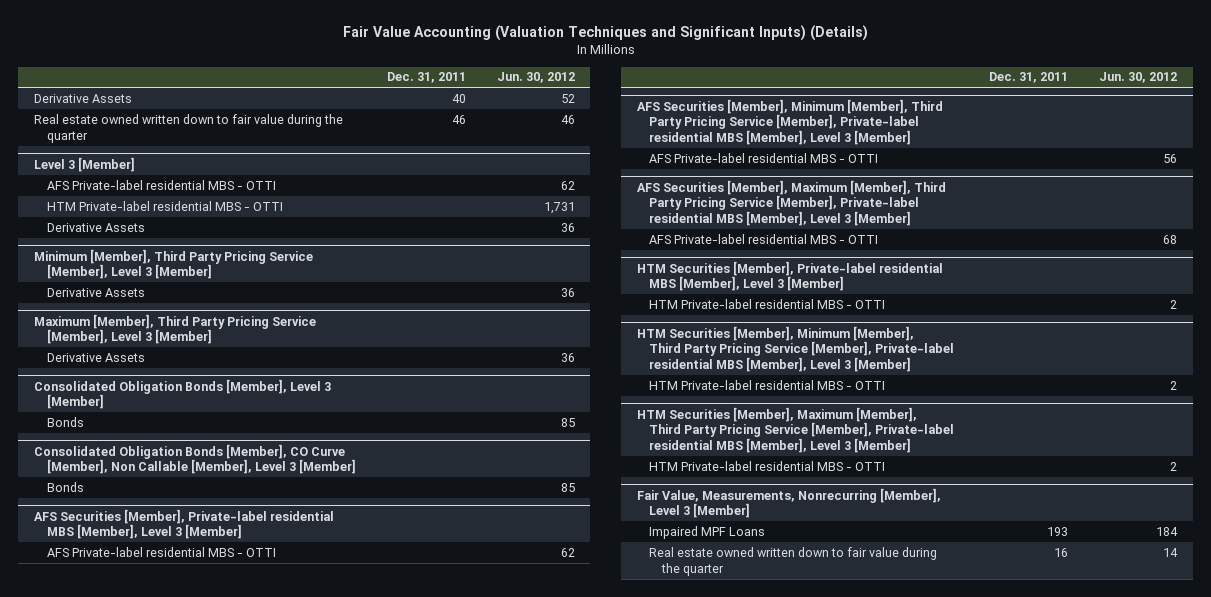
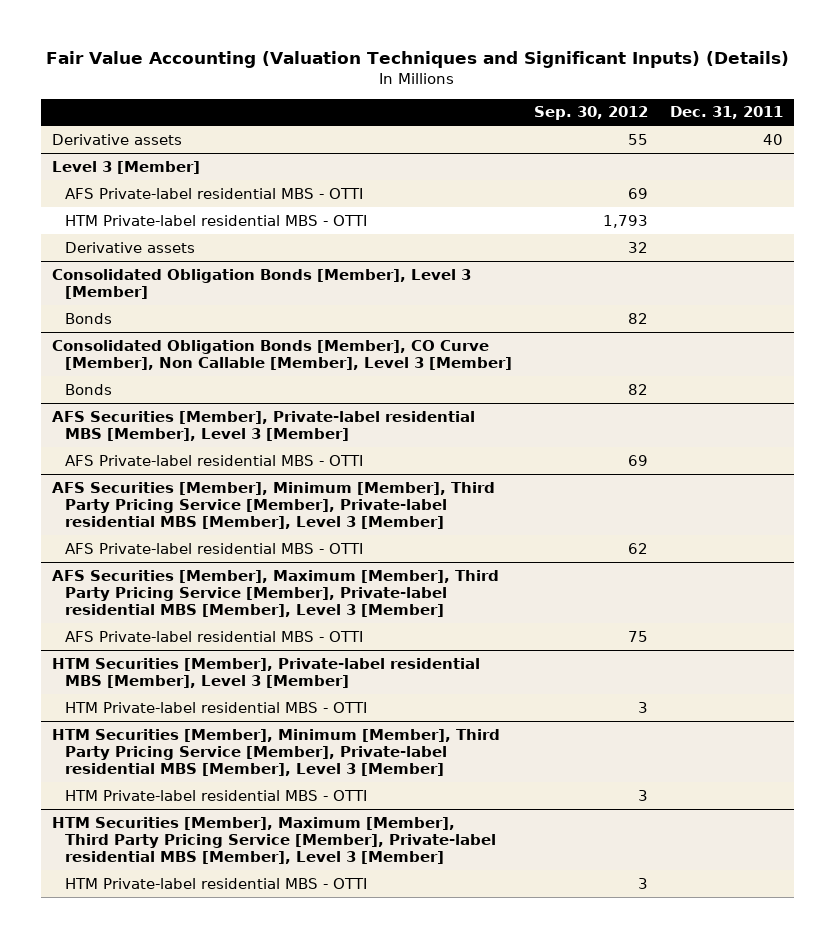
[496,72,575,84] Jun. 30, 2012 -> none
none -> [533,106,648,121] Sep. 30, 2012
[33,113,343,143] Real estate owned written down to fair value during the quarter -> none
[33,93,132,103] Derivative Assets -> [52,133,183,145] Derivative assets
[33,248,313,280] Minimum [Member], Third Party Pricing Service [Member], Level 3 [Member] -> none
[46,287,145,297] Derivative Assets -> none
[33,313,316,345] Maximum [Member], Third Party Pricing Service [Member], Level 3 [Member] -> none
[46,352,145,362] Derivative Assets -> none
[46,222,145,232] Derivative Assets -> [65,241,196,253] Derivative assets
[636,487,941,519] Fair Value, Measurements, Nonrecurring [Member], Level 3 [Member] -> none
[649,525,766,539] Impaired MPF Loans -> none
[649,546,938,576] Real estate owned written down to fair value during the quarter -> none

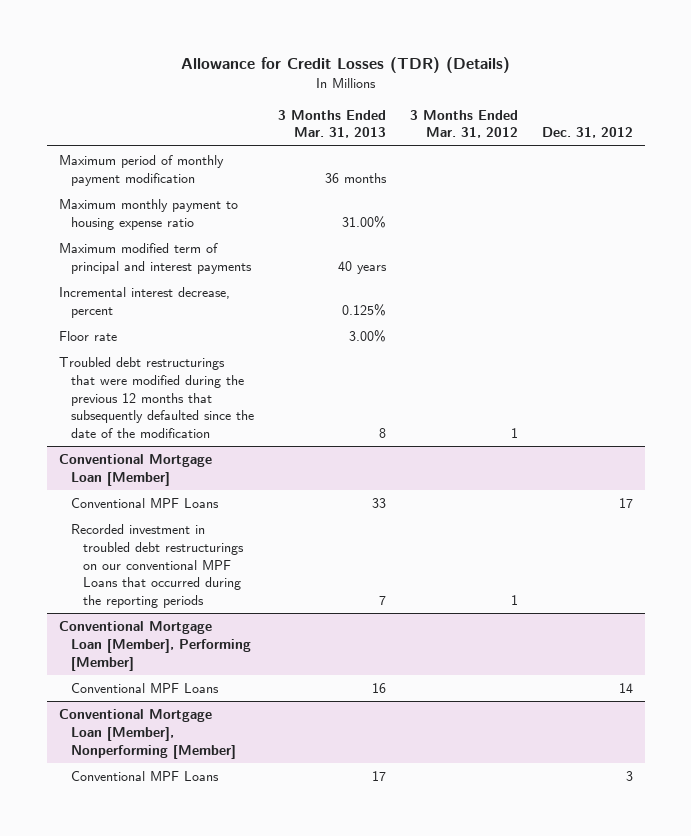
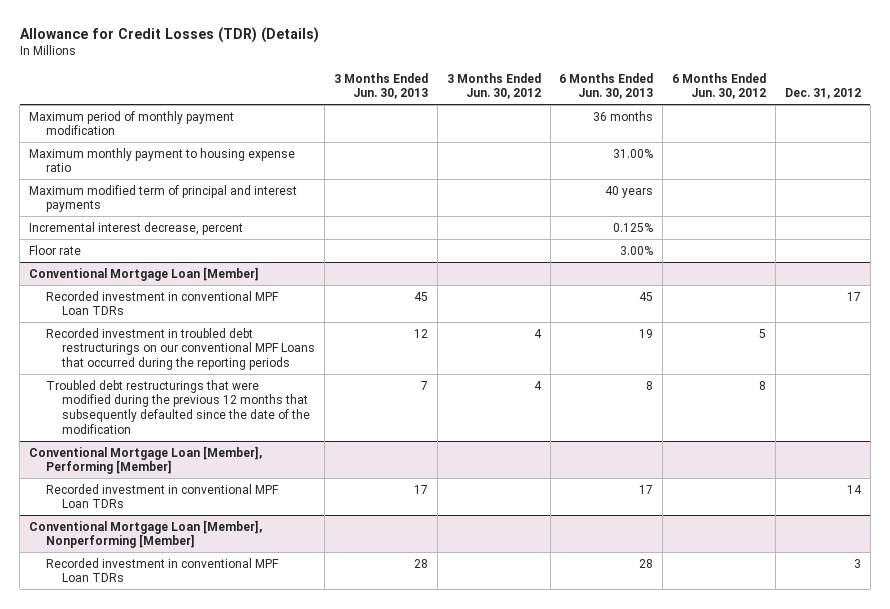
[277,109,386,139] 3 Months Ended Mar. 31, 2013 -> none
[409,109,518,139] 3 Months Ended Mar. 31, 2012 -> none
none -> [333,72,428,100] 3 Months Ended Jun. 30, 2013
none -> [446,72,541,100] 3 Months Ended Jun. 30, 2012
none -> [559,72,654,100] 6 Months Ended Jun. 30, 2013
none -> [672,72,767,100] 6 Months Ended Jun. 30, 2012
[58,357,254,439] Troubled debt restructurings that were modified during the previous 12 months that subsequently defaulted since the date of the modification -> none
[70,498,219,509] Conventional MPF Loans -> [45,290,279,316] Recorded investment in conventional MPF Loan TDRs
none -> [45,379,311,434] Troubled debt restructurings that were modified during the previous 12 months that subsequently defaulted since the date of the modification
[70,683,219,694] Conventional MPF Loans -> [45,483,279,509] Recorded investment in conventional MPF Loan TDRs
[70,771,219,782] Conventional MPF Loans -> [45,557,279,583] Recorded investment in conventional MPF Loan TDRs

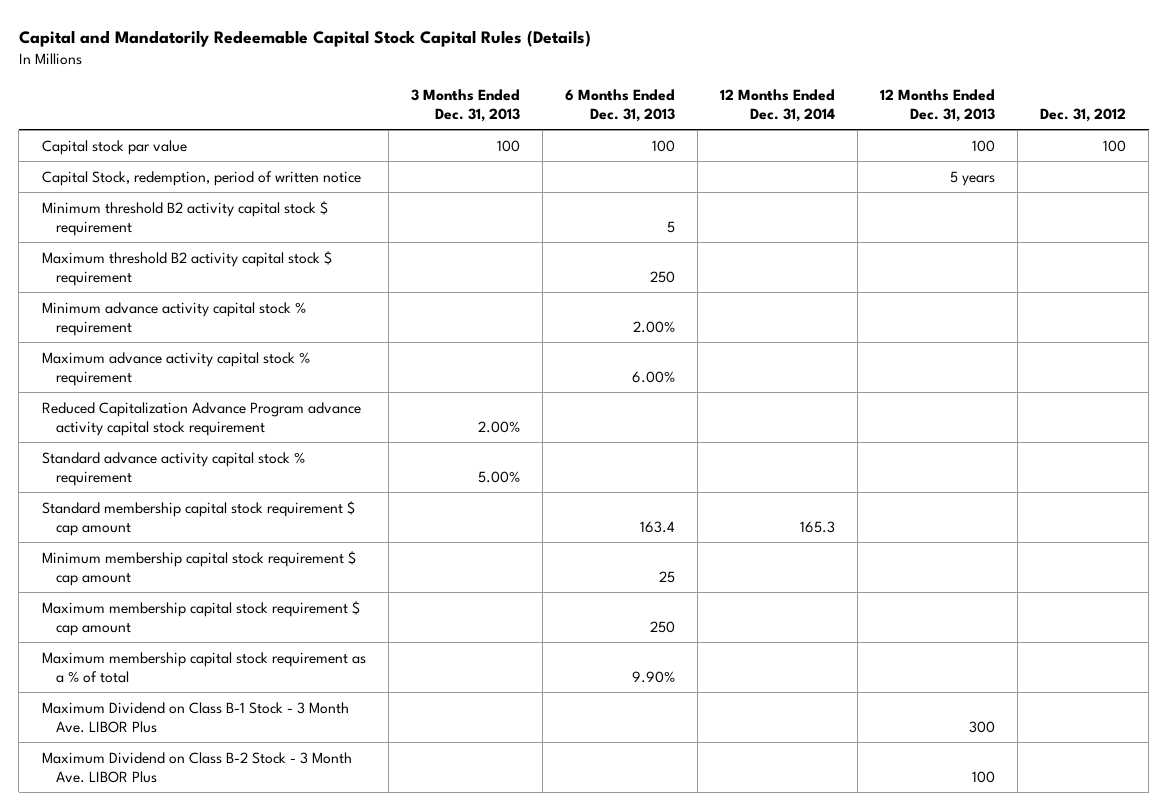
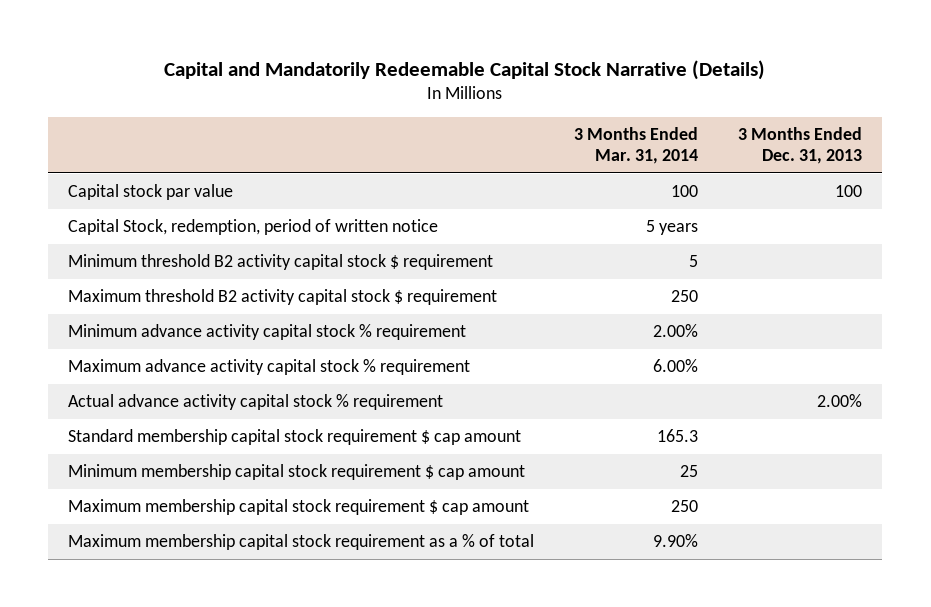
[18,29,591,47] Capital and Mandatorily Redeemable Capital Stock Capital Rules (Details) -> [164,59,766,80] Capital and Mandatorily Redeemable Capital Stock Narrative (Details)
[564,88,675,122] 6 Months Ended Dec. 31, 2013 -> none
[719,88,835,122] 12 Months Ended Dec. 31, 2014 -> none
[880,88,996,122] 12 Months Ended Dec. 31, 2013 -> none
[1040,107,1127,122] Dec. 31, 2012 -> none
none -> [574,127,699,165] 3 Months Ended Mar. 31, 2014
[41,451,305,486] Standard advance activity capital stock % requirement -> none
[41,401,361,436] Reduced Capitalization Advance Program advance activity capital stock requirement -> [68,394,444,411] Actual advance activity capital stock % requirement
[41,701,349,733] Maximum Dividend on Class B-1 Stock - 3 Month Ave. LIBOR Plus -> none
[41,751,352,783] Maximum Dividend on Class B-2 Stock - 3 Month Ave. LIBOR Plus -> none

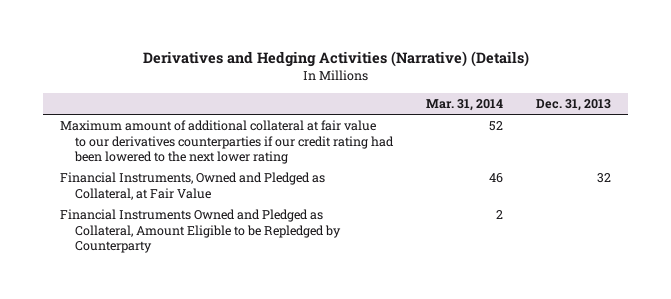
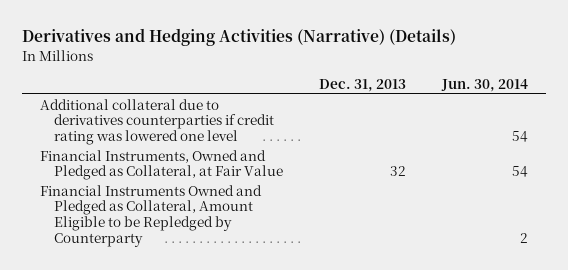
[426,98,504,111] Mar. 31, 2014 -> none
none -> [441,79,529,93] Jun. 30, 2014
[59,120,394,165] Maximum amount of additional collateral at fair value to our derivatives counterparties if our credit rating had been lowered to the next lower rating -> [39,98,274,145] Additional collateral due to derivatives counterparties if credit rating was lowered one level

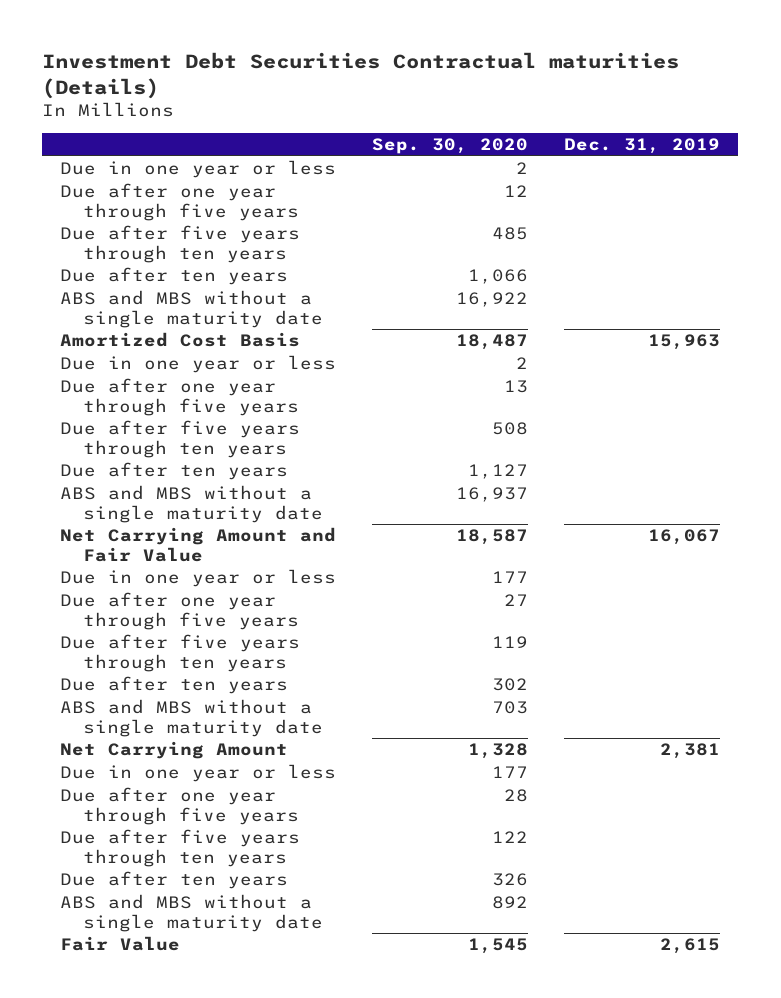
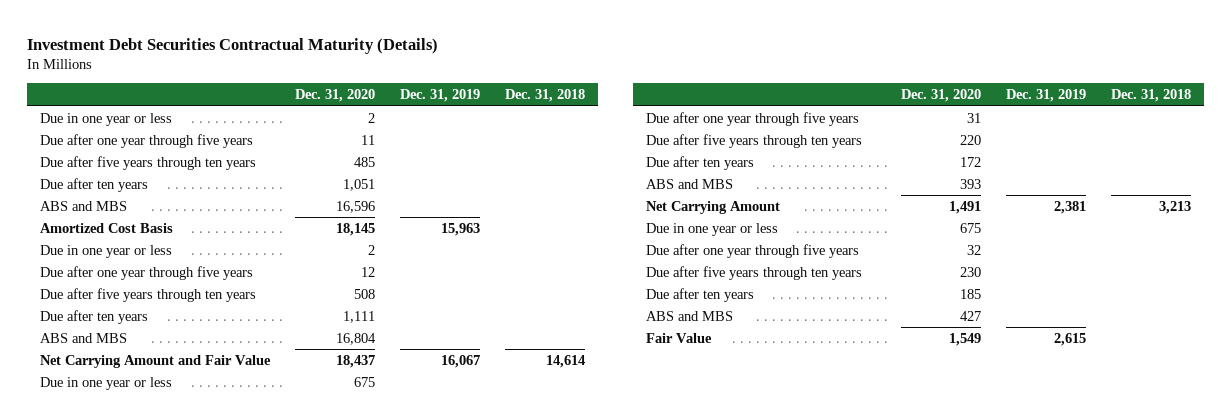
[42,52,680,99] Investment Debt Securities Contractual maturities (Details) -> [27,37,439,54] Investment Debt Securities Contractual Maturity (Details)
[372,138,529,155] Sep. 30, 2020 -> none
none -> [295,89,376,103] Dec. 31, 2020
none -> [505,89,586,103] Dec. 31, 2018
[60,290,323,328] ABS and MBS without a single maturity date -> [39,200,127,211] ABS and MBS
[60,485,323,523] ABS and MBS without a single maturity date -> [39,332,127,343] ABS and MBS
[60,699,323,737] ABS and MBS without a single maturity date -> [645,178,733,189] ABS and MBS
[60,894,323,932] ABS and MBS without a single maturity date -> [645,310,733,321] ABS and MBS

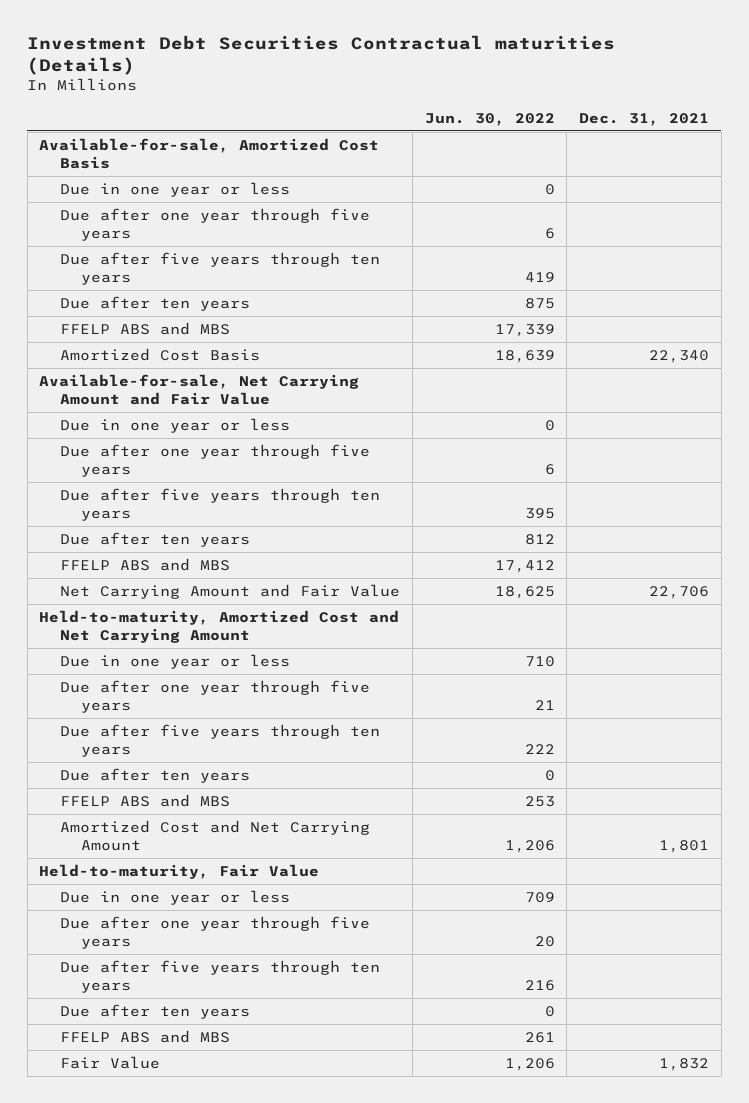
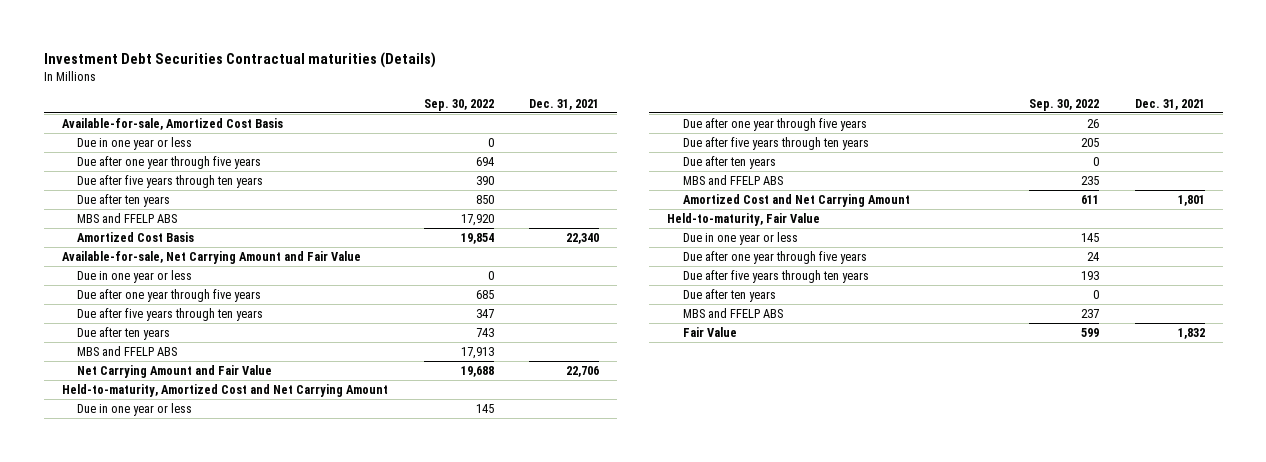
[424,112,555,126] Jun. 30, 2022 -> none
none -> [423,98,494,111] Sep. 30, 2022
[60,322,231,336] FFELP ABS and MBS -> [77,213,178,224] MBS and FFELP ABS
[60,558,231,572] FFELP ABS and MBS -> [77,346,178,357] MBS and FFELP ABS
[60,794,231,808] FFELP ABS and MBS -> [682,175,783,186] MBS and FFELP ABS
[60,1030,231,1044] FFELP ABS and MBS -> [682,308,783,319] MBS and FFELP ABS

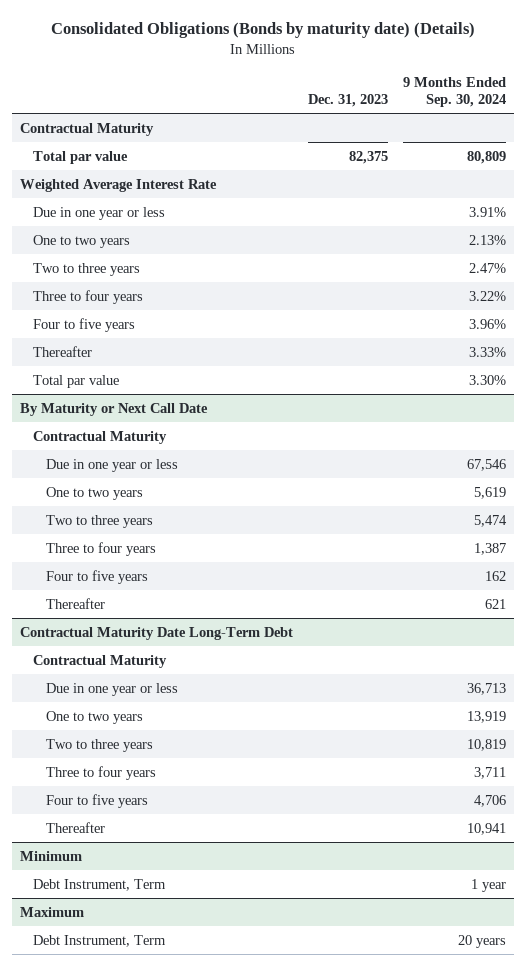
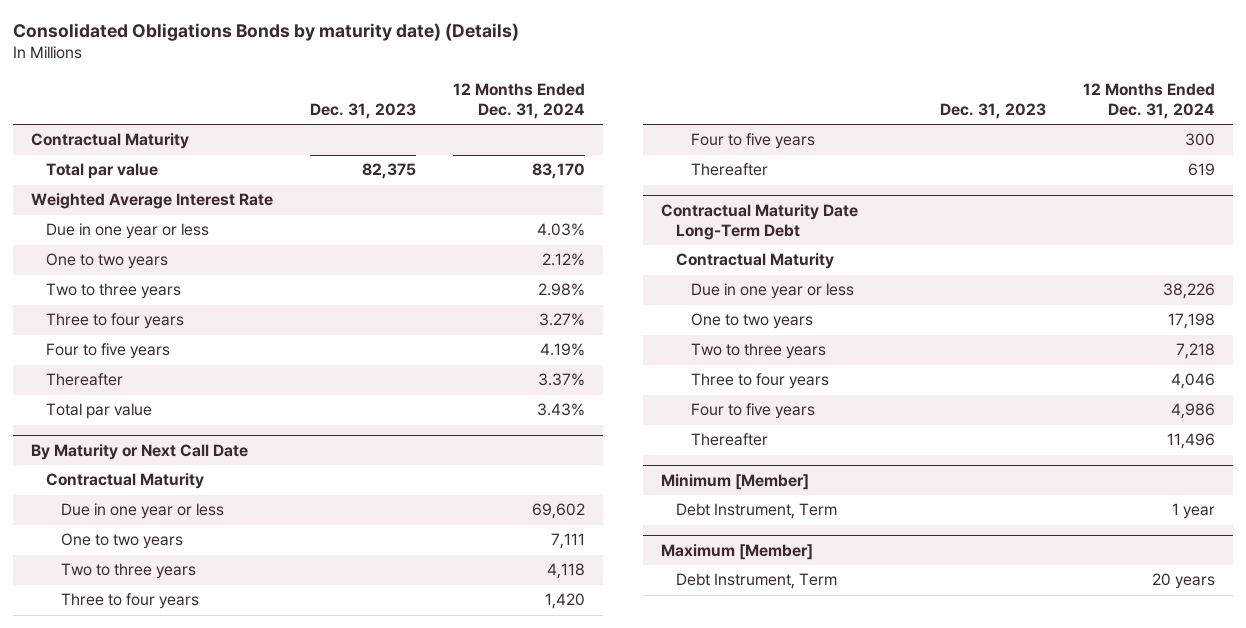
[51,22,476,39] Consolidated Obligations (Bonds by maturity date) (Details) -> [12,23,519,42] Consolidated Obligations Bonds by maturity date) (Details)
[403,76,507,107] 9 Months Ended Sep. 30, 2024 -> none
none -> [452,82,585,119] 12 Months Ended Dec. 31, 2024
[19,850,82,861] Minimum -> [661,473,810,490] Minimum [Member]
[19,906,84,917] Maximum -> [661,543,814,560] Maximum [Member]

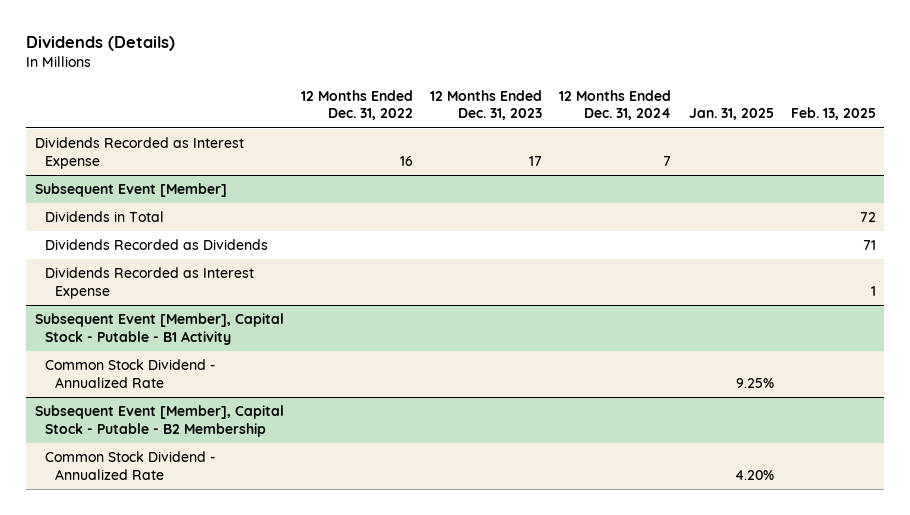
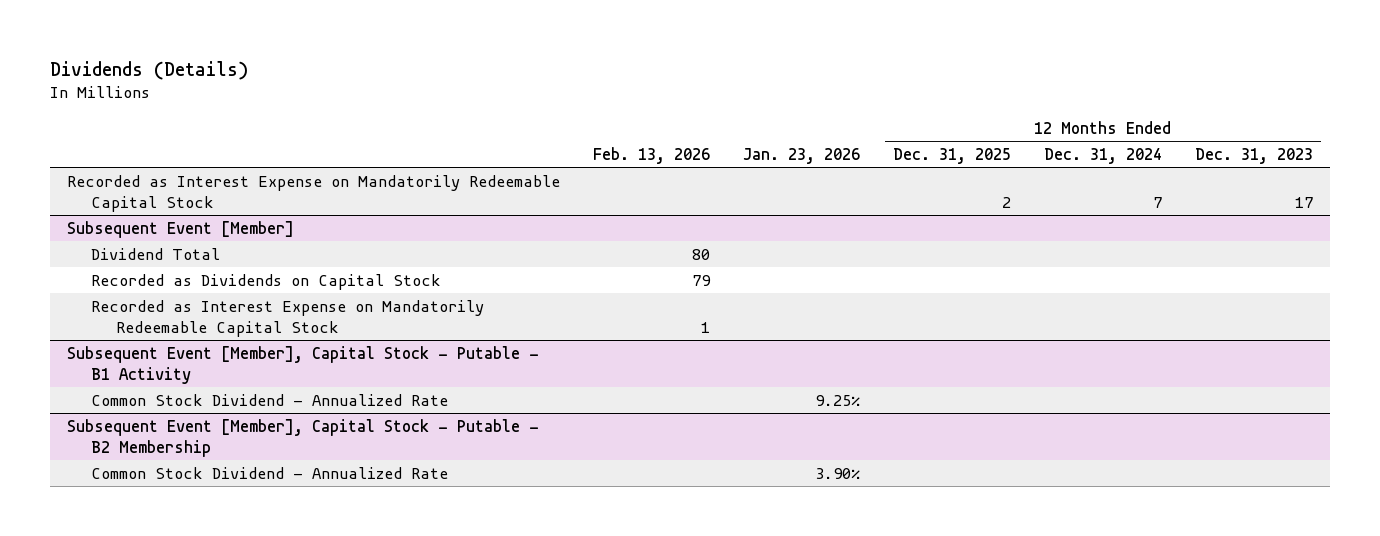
[300,89,413,121] 12 Months Ended Dec. 31, 2022 -> none
[688,108,774,121] Jan. 31, 2025 -> none
[790,107,876,121] Feb. 13, 2025 -> none
none -> [592,146,710,164] Feb. 13, 2026
none -> [742,147,860,164] Jan. 23, 2026
none -> [892,147,1011,164] Dec. 31, 2025
[34,137,244,169] Dividends Recorded as Interest Expense -> [66,174,560,213] Recorded as Interest Expense on Mandatorily Redeemable Capital Stock
[44,211,164,223] Dividends in Total -> [91,247,221,260] Dividend Total
[44,239,268,251] Dividends Recorded as Dividends -> [91,273,442,290] Recorded as Dividends on Capital Stock
[44,267,254,299] Dividends Recorded as Interest Expense -> [91,299,485,338] Recorded as Interest Expense on Mandatorily Redeemable Capital Stock

